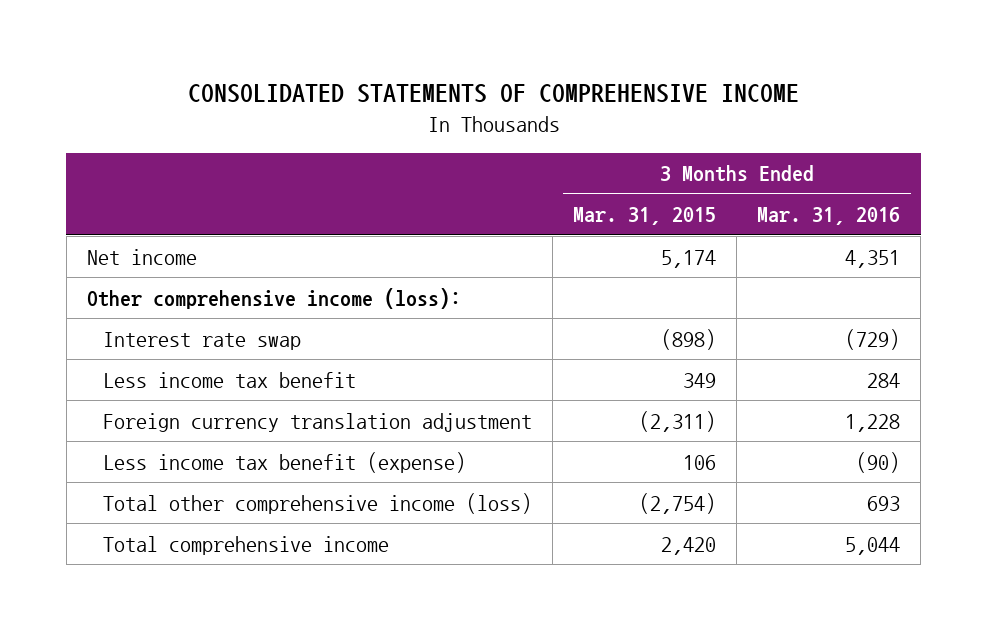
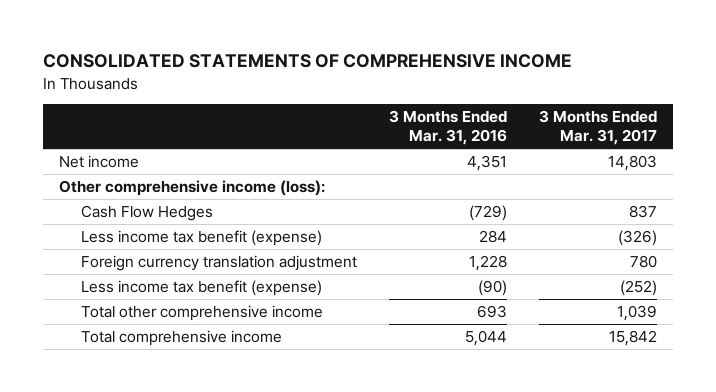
[573,207,717,226] Mar. 31, 2015 -> none
none -> [538,110,657,146] 3 Months Ended Mar. 31, 2017
[103,331,302,350] Interest rate swap -> [81,205,214,222] Cash Flow Hedges
[103,371,357,388] Less income tax benefit -> [81,230,323,247] Less income tax benefit (expense)
[103,492,533,514] Total other comprehensive income (loss) -> [81,305,324,322] Total other comprehensive income

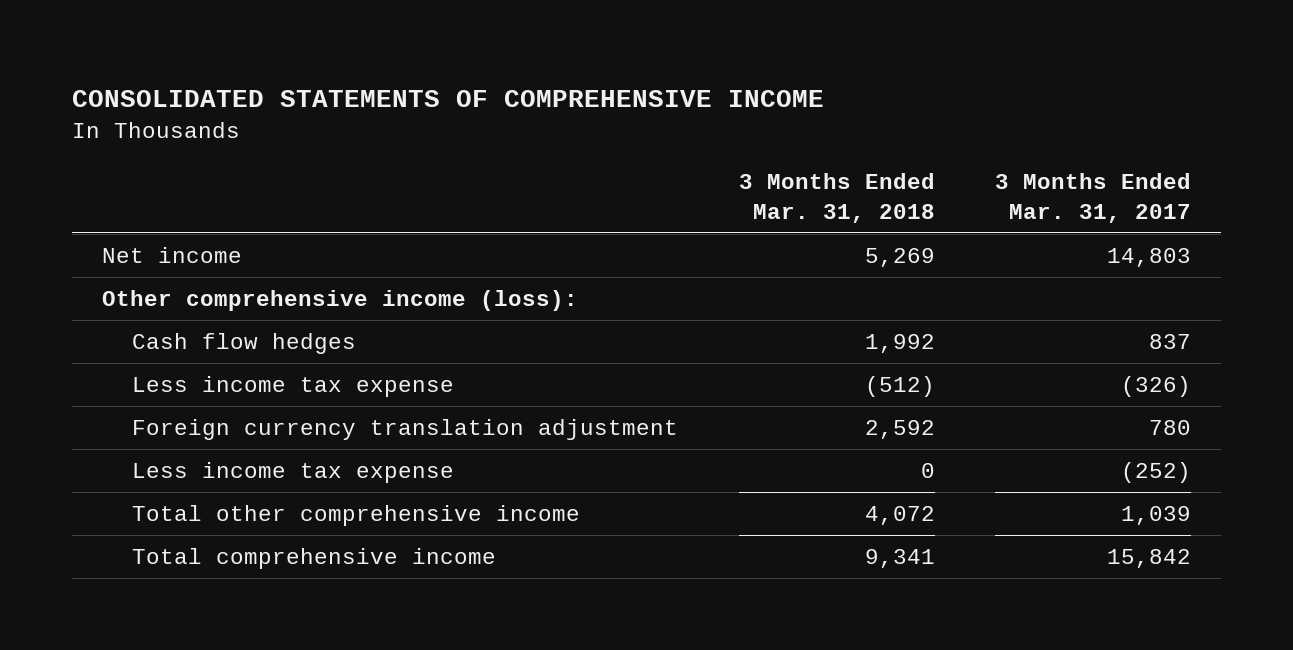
[388,110,507,146] 3 Months Ended Mar. 31, 2016 -> none
none -> [738,173,935,223] 3 Months Ended Mar. 31, 2018
[81,205,214,222] Cash Flow Hedges -> [132,332,357,354] Cash flow hedges
[81,230,323,247] Less income tax benefit (expense) -> [132,375,455,397] Less income tax expense
[81,280,323,297] Less income tax benefit (expense) -> [132,461,455,483] Less income tax expense

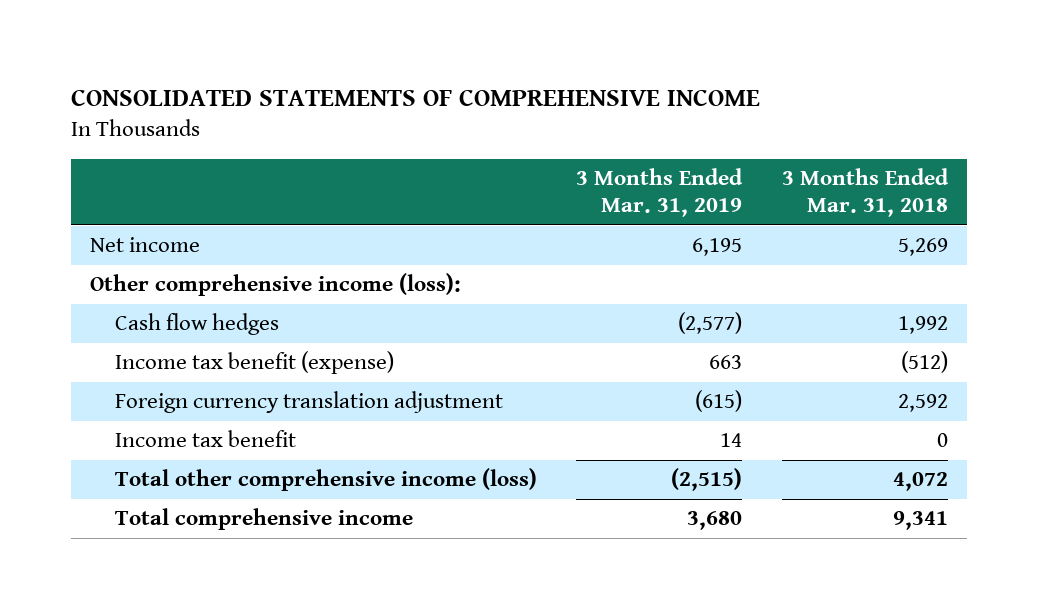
[994,173,1191,223] 3 Months Ended Mar. 31, 2017 -> none
none -> [576,168,744,218] 3 Months Ended Mar. 31, 2019
[132,375,455,397] Less income tax expense -> [114,351,394,375] Income tax benefit (expense)
[132,461,455,483] Less income tax expense -> [114,430,296,448] Income tax benefit
[132,504,581,526] Total other comprehensive income -> [114,468,537,492] Total other comprehensive income (loss)

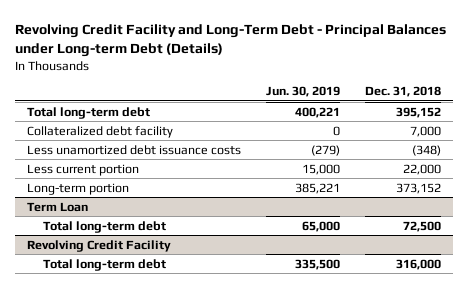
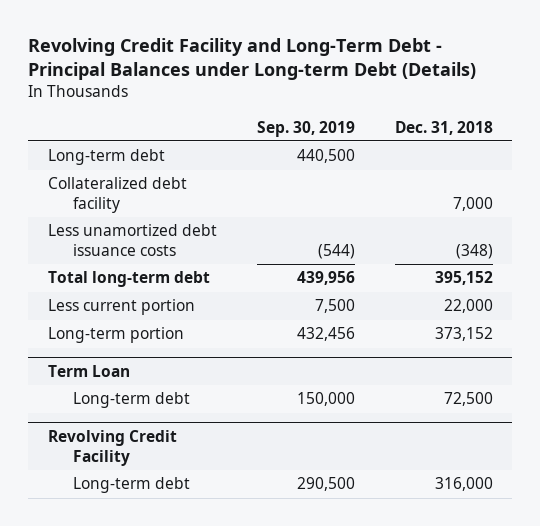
[266,86,341,98] Jun. 30, 2019 -> none
none -> [256,120,355,137] Sep. 30, 2019
none -> [47,149,165,166] Long-term debt
[27,106,151,119] Total long-term debt -> [47,271,210,288] Total long-term debt
[42,220,166,233] Total long-term debt -> [72,392,190,409] Long-term debt
[42,258,166,271] Total long-term debt -> [72,477,190,494] Long-term debt

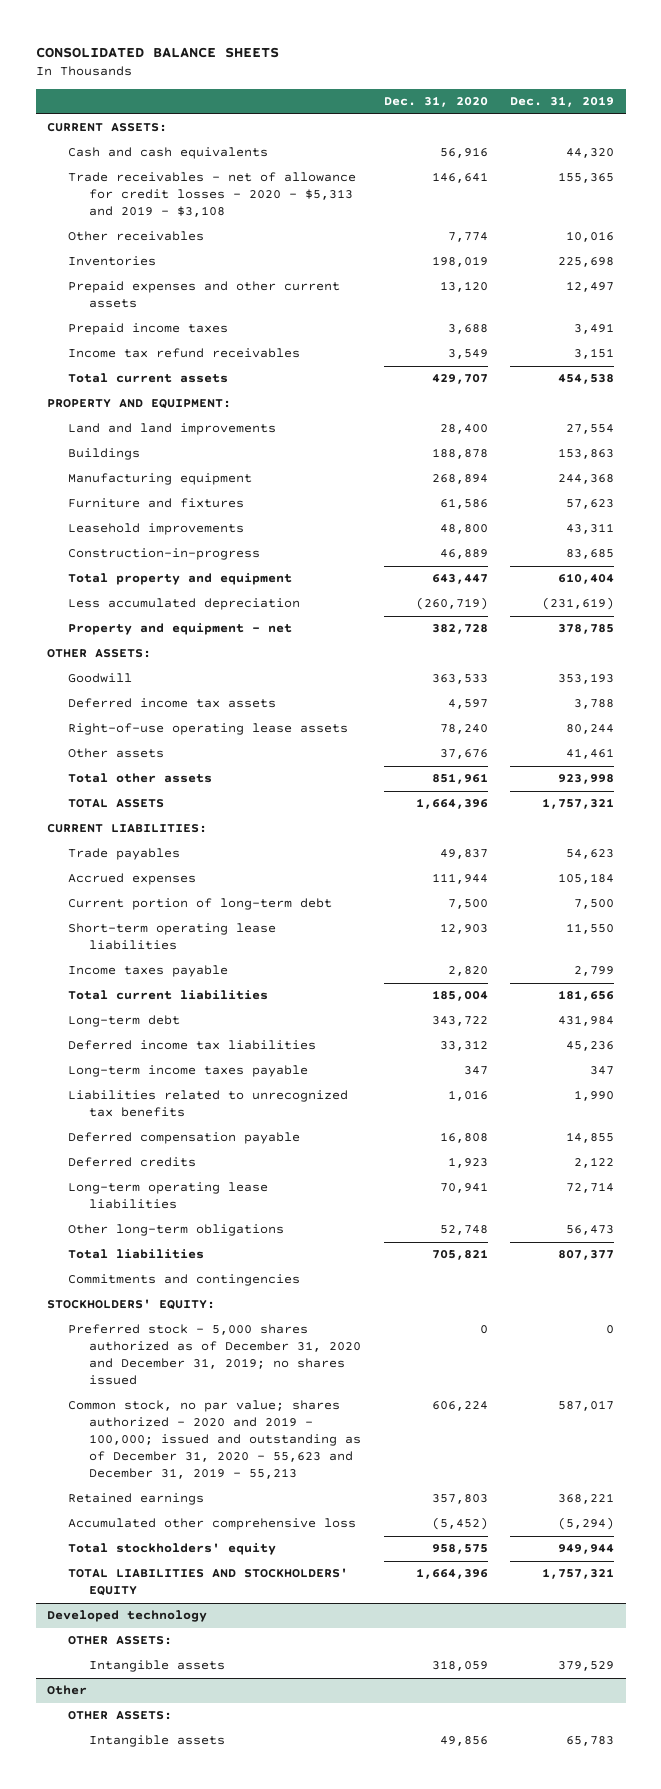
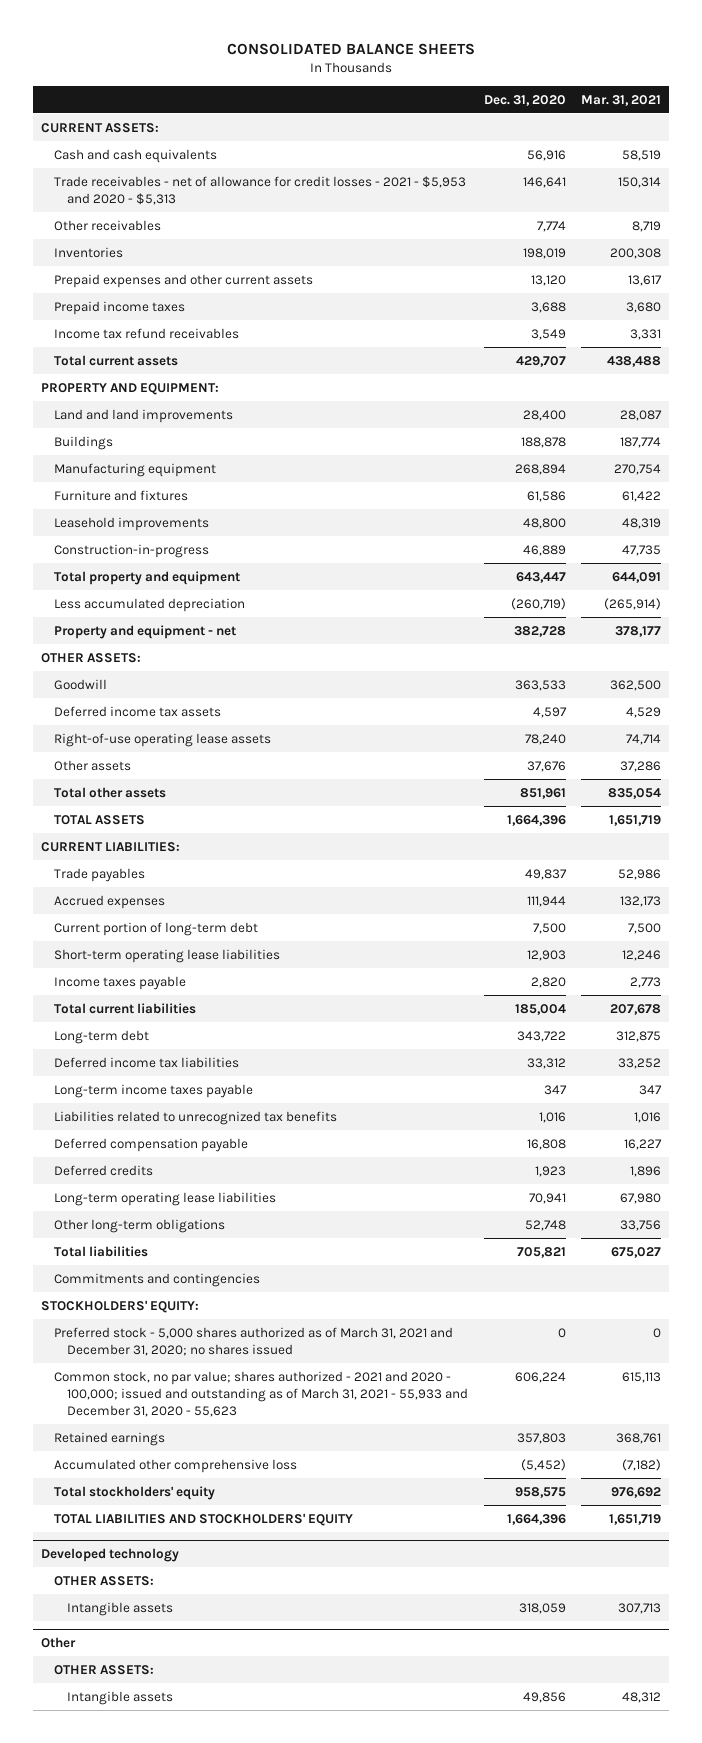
[510,96,615,108] Dec. 31, 2019 -> none
none -> [581,94,662,106] Mar. 31, 2021
[68,172,357,218] Trade receivables - net of allowance for credit losses - 2020 - $5,313 and 2019 - $3,108 -> [53,175,466,205] Trade receivables - net of allowance for credit losses - 2021 - $5,953 and 2020 - $5,313
[68,1324,362,1386] Preferred stock - 5,000 shares authorized as of December 31, 2020 and December 31, 2019; no shares issued -> [53,1326,453,1356] Preferred stock - 5,000 shares authorized as of March 31, 2021 and December 31, 2020; no shares issued
[68,1400,362,1480] Common stock, no par value; shares authorized - 2020 and 2019 - 100,000; issued and outstanding as of December 31, 2020 - 55,623 and December 31, 2019 - 55,213 -> [53,1370,468,1418] Common stock, no par value; shares authorized - 2021 and 2020 - 100,000; issued and outstanding as of March 31, 2021 - 55,933 and December 31, 2020 - 55,623

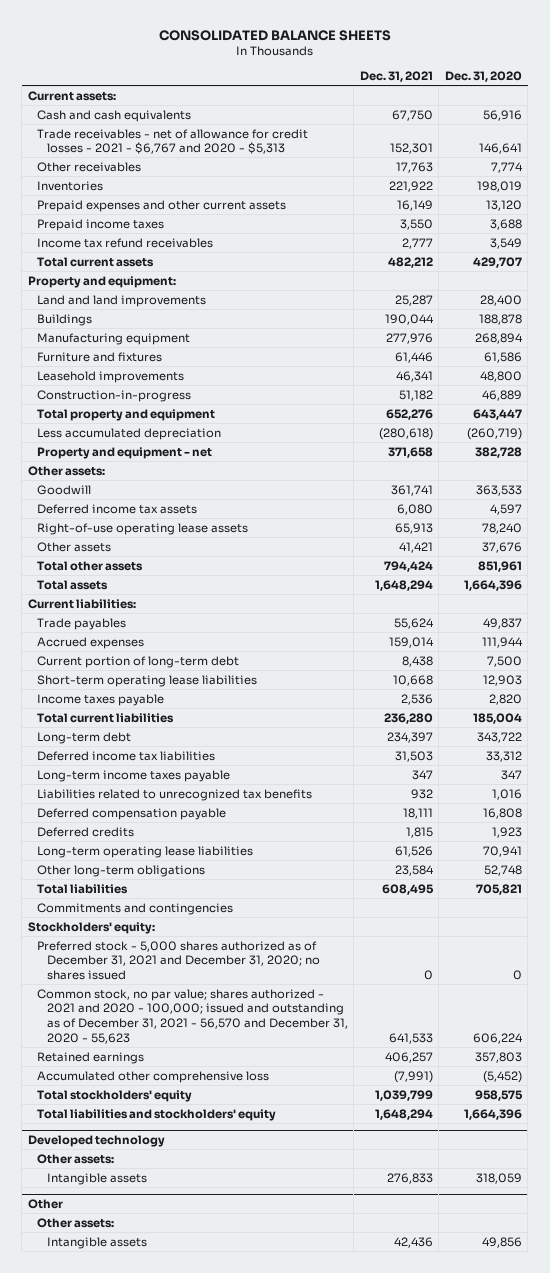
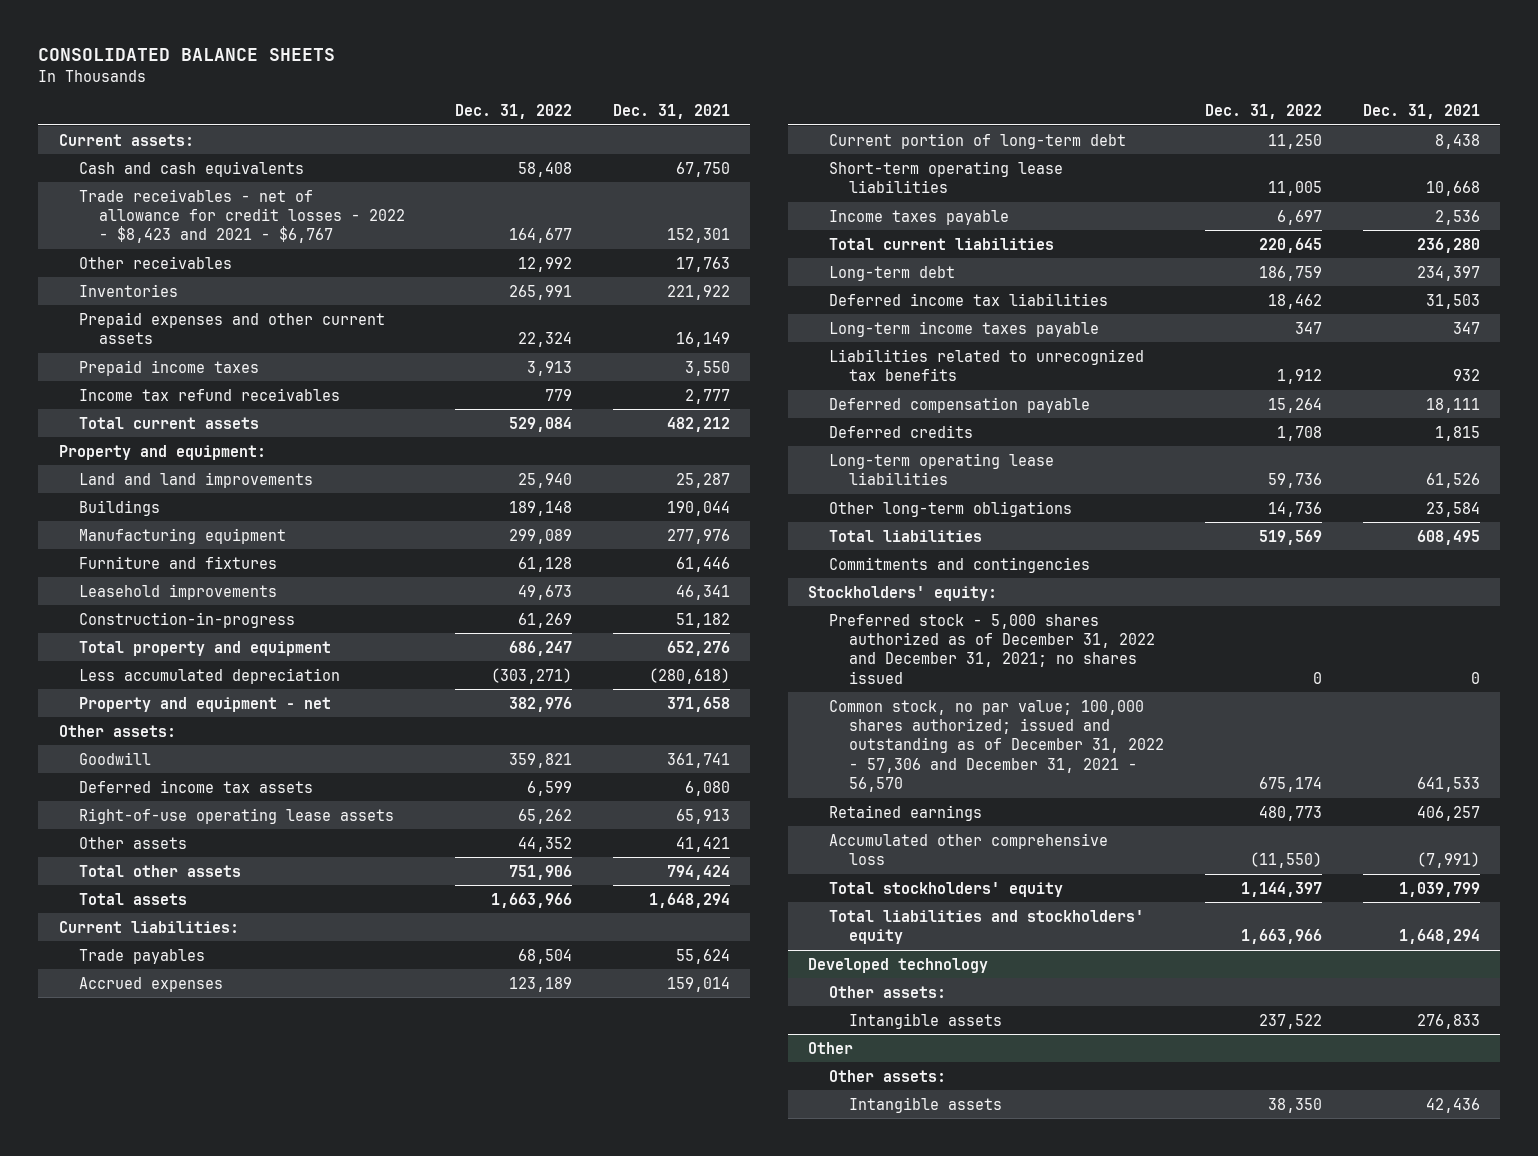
[444,71,522,83] Dec. 31, 2020 -> none
none -> [455,104,573,120] Dec. 31, 2022
[37,128,309,155] Trade receivables - net of allowance for credit losses - 2021 - $6,767 and 2020 - $5,313 -> [78,188,406,244] Trade receivables - net of allowance for credit losses - 2022 - $8,423 and 2021 - $6,767
[37,940,320,980] Preferred stock - 5,000 shares authorized as of December 31, 2021 and December 31, 2020; no shares issued -> [828,613,1156,684] Preferred stock - 5,000 shares authorized as of December 31, 2022 and December 31, 2021; no shares issued
[37,988,348,1044] Common stock, no par value; shares authorized - 2021 and 2020 - 100,000; issued and outstanding as of December 31, 2021 - 56,570 and December 31, 2020 - 55,623 -> [828,699,1165,793] Common stock, no par value; 100,000 shares authorized; issued and outstanding as of December 31, 2022 - 57,306 and December 31, 2021 - 56,570

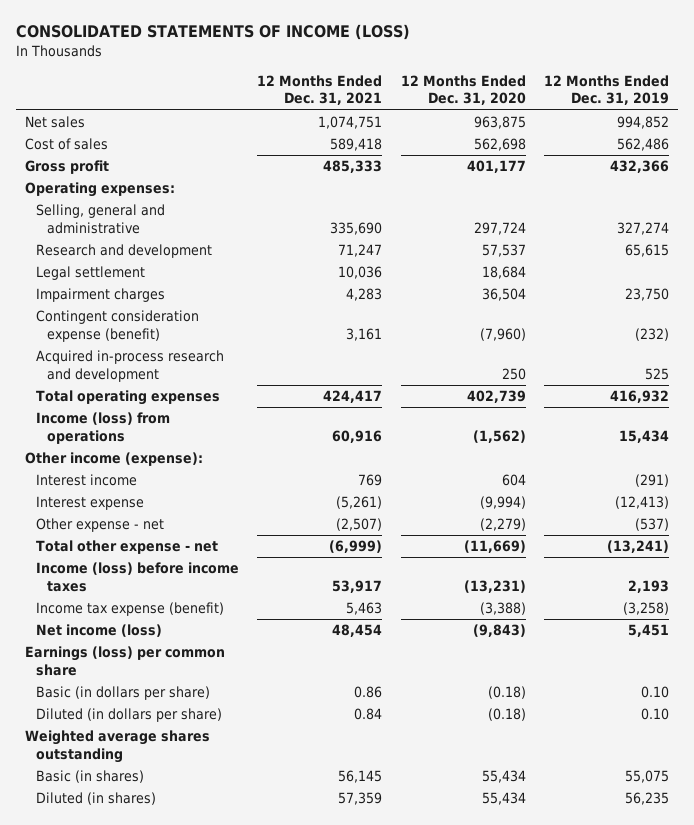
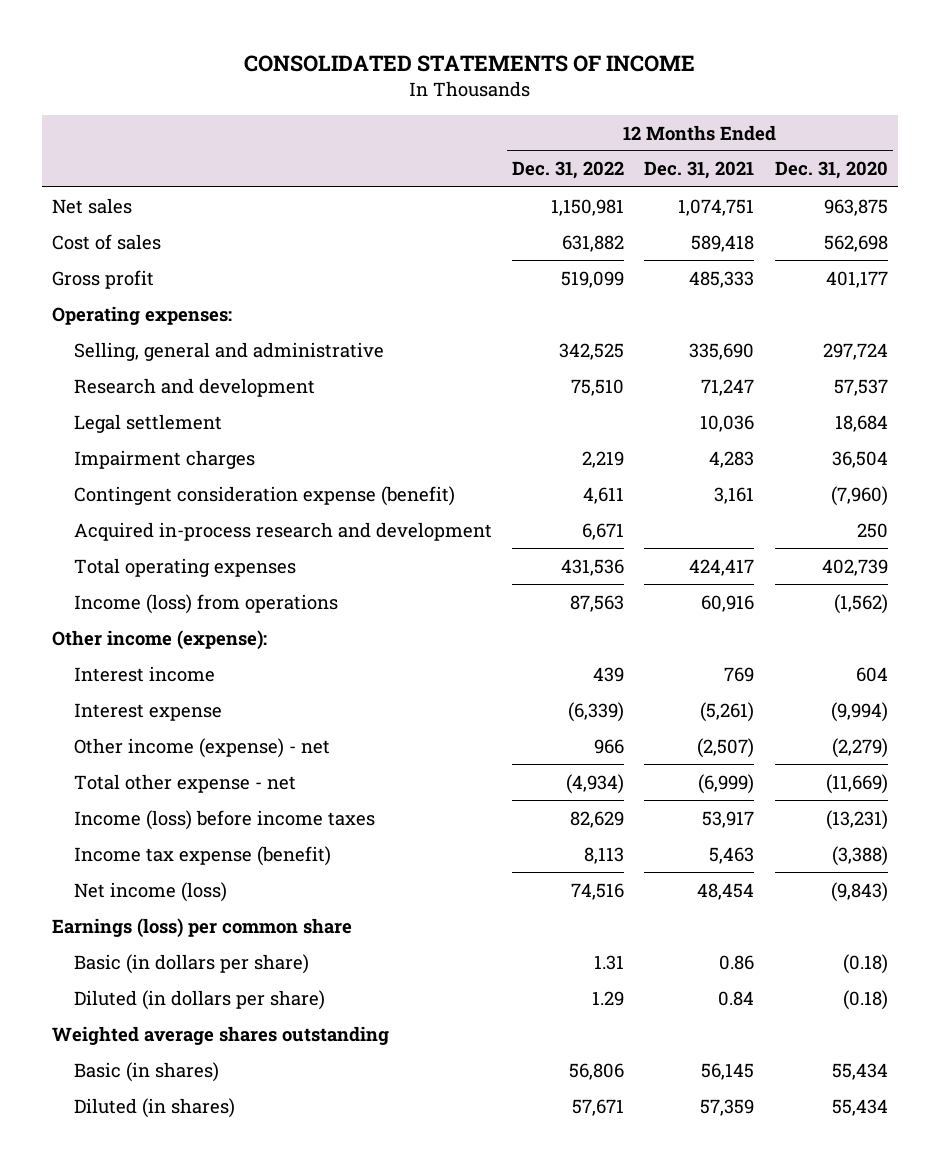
[15,24,410,41] CONSOLIDATED STATEMENTS OF INCOME (LOSS) -> [244,55,696,73] CONSOLIDATED STATEMENTS OF INCOME
[543,74,669,106] 12 Months Ended Dec. 31, 2019 -> none
none -> [512,161,625,180] Dec. 31, 2022
[35,518,164,533] Other expense - net -> [73,737,330,758] Other income (expense) - net

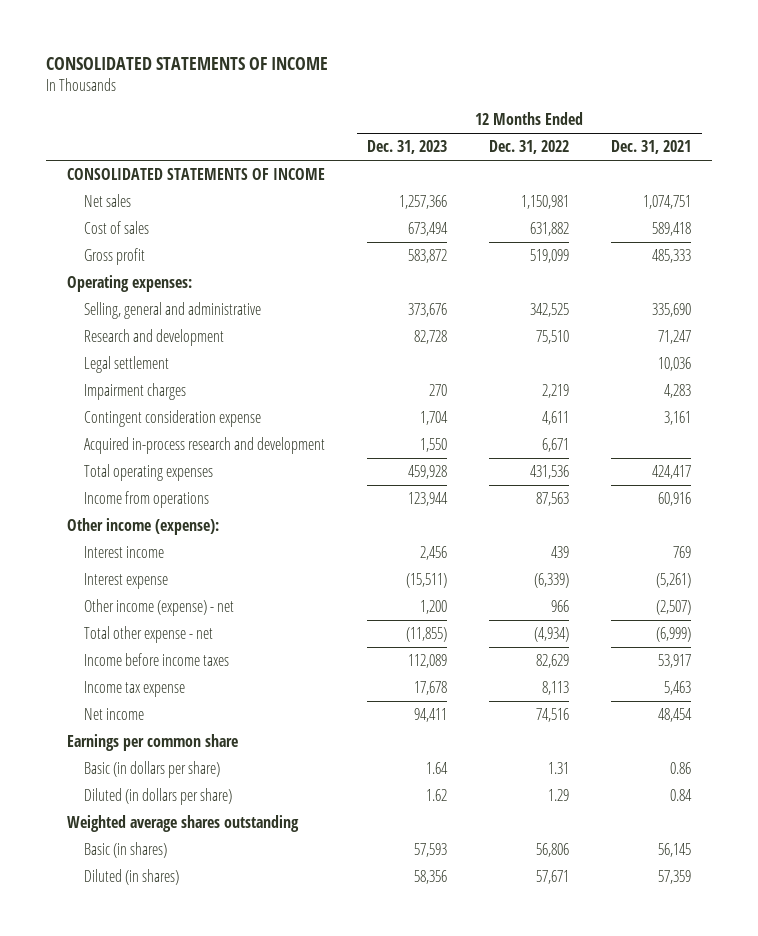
[774,161,888,180] Dec. 31, 2020 -> none
none -> [367,140,448,155] Dec. 31, 2023
none -> [67,167,326,180] CONSOLIDATED STATEMENTS OF INCOME
[73,485,455,506] Contingent consideration expense (benefit) -> [84,409,262,427] Contingent consideration expense
[73,593,338,614] Income (loss) from operations -> [84,490,210,508] Income from operations
[73,809,375,830] Income (loss) before income taxes -> [84,652,230,666] Income before income taxes
[73,845,331,866] Income tax expense (benefit) -> [84,680,186,697] Income tax expense
[73,881,227,902] Net income (loss) -> [84,707,145,720] Net income
[52,917,353,938] Earnings (loss) per common share -> [67,733,239,751] Earnings per common share

